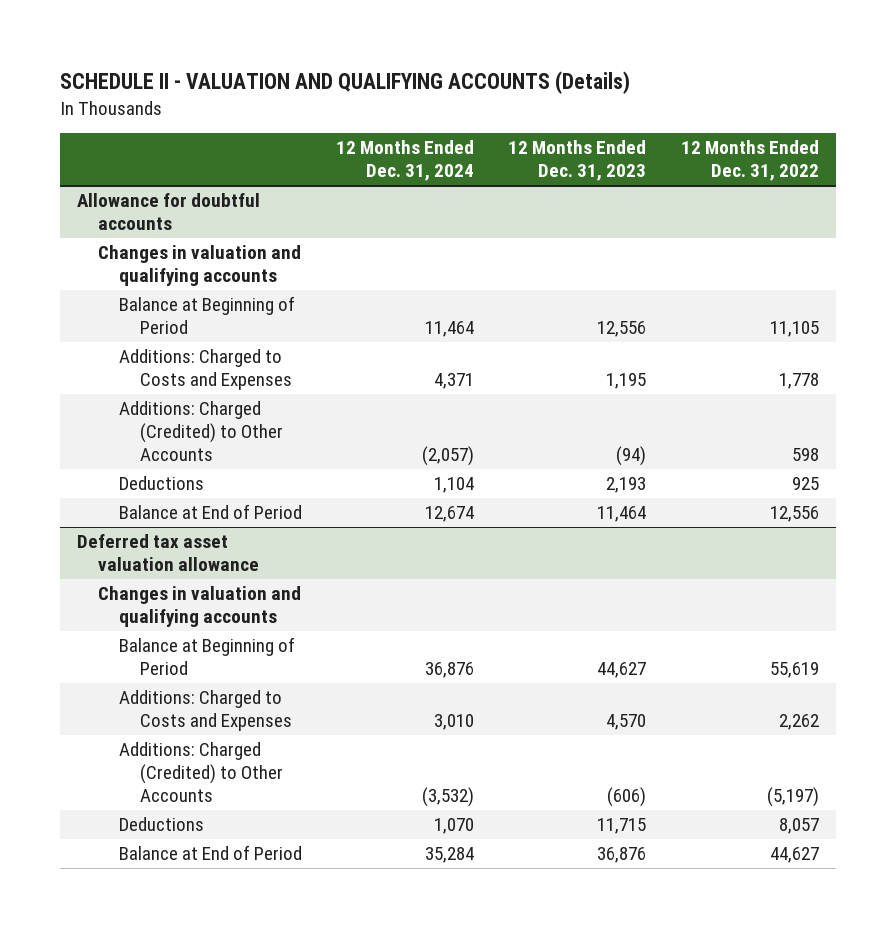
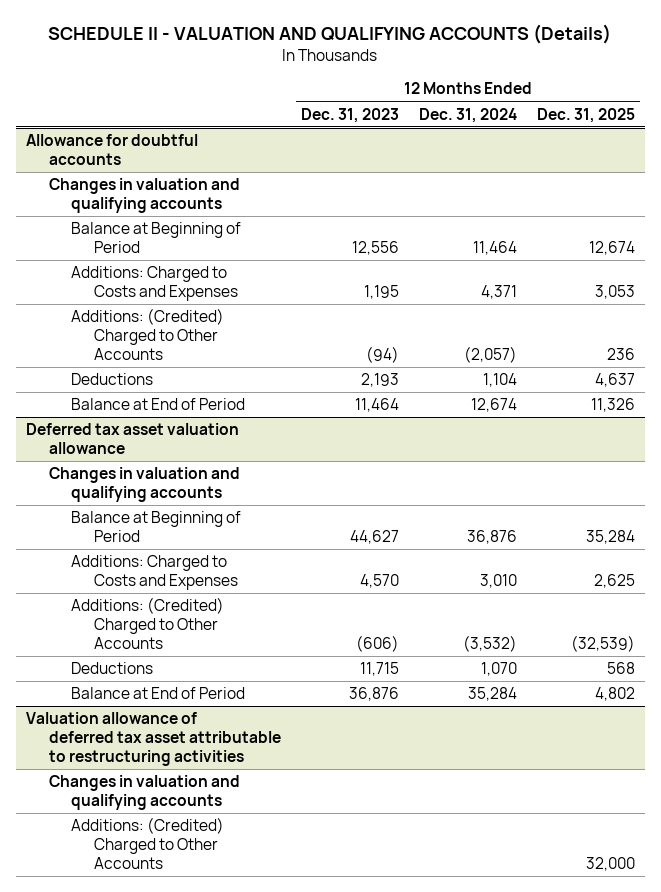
[680,140,819,182] 12 Months Ended Dec. 31, 2022 -> none
none -> [537,107,636,123] Dec. 31, 2025
[118,401,283,462] Additions: Charged (Credited) to Other Accounts -> [71,308,225,361] Additions: (Credited) Charged to Other Accounts
[118,742,283,803] Additions: Charged (Credited) to Other Accounts -> [71,597,225,650] Additions: (Credited) Charged to Other Accounts
none -> [25,712,281,767] Valuation allowance of deferred tax asset attributable to restructuring activities
none -> [48,775,240,811] Changes in valuation and qualifying accounts
none -> [71,817,225,870] Additions: (Credited) Charged to Other Accounts

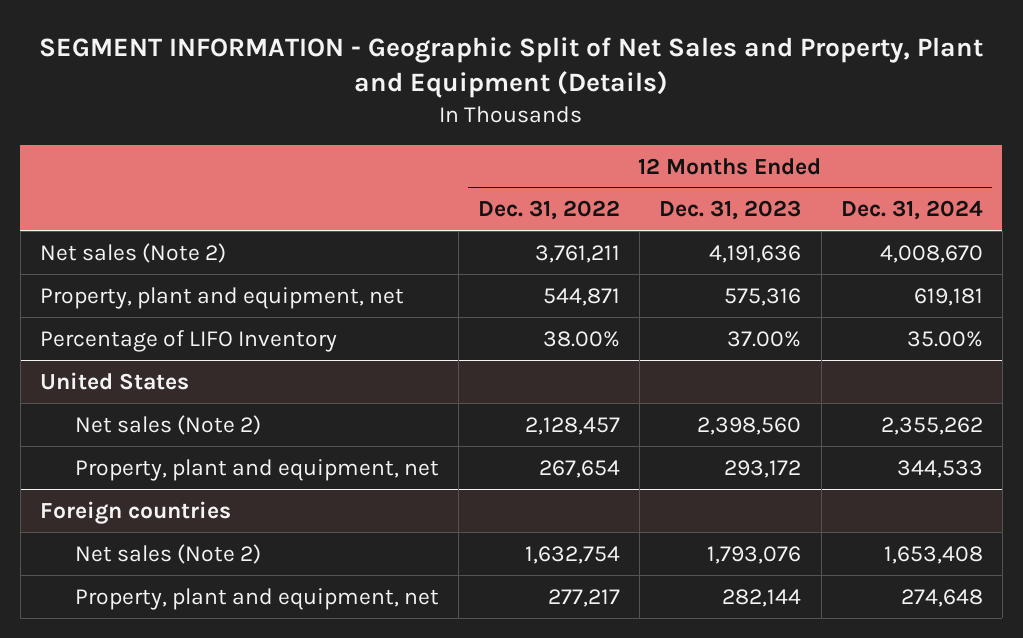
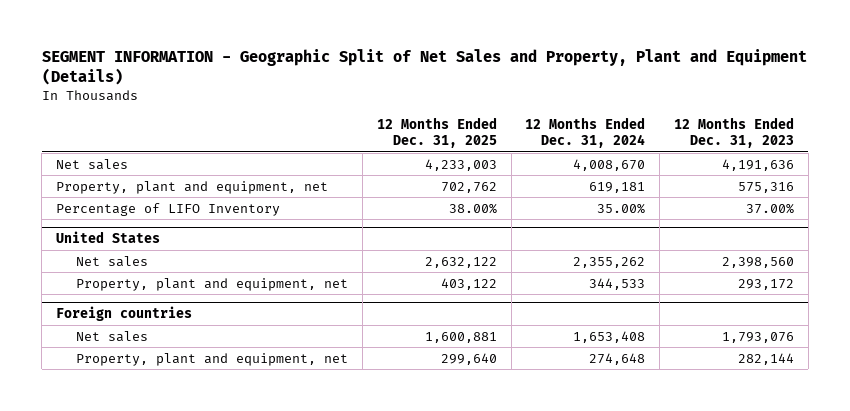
[478,200,621,221] Dec. 31, 2022 -> none
none -> [376,116,497,149] 12 Months Ended Dec. 31, 2025
[39,242,226,263] Net sales (Note 2) -> [56,158,129,170] Net sales
[74,414,261,435] Net sales (Note 2) -> [76,255,149,267] Net sales
[74,543,261,564] Net sales (Note 2) -> [76,330,149,342] Net sales

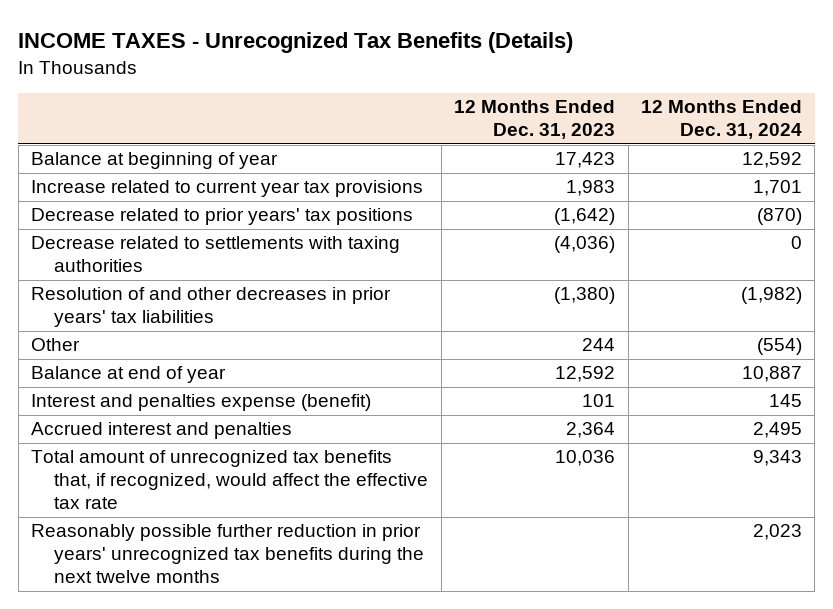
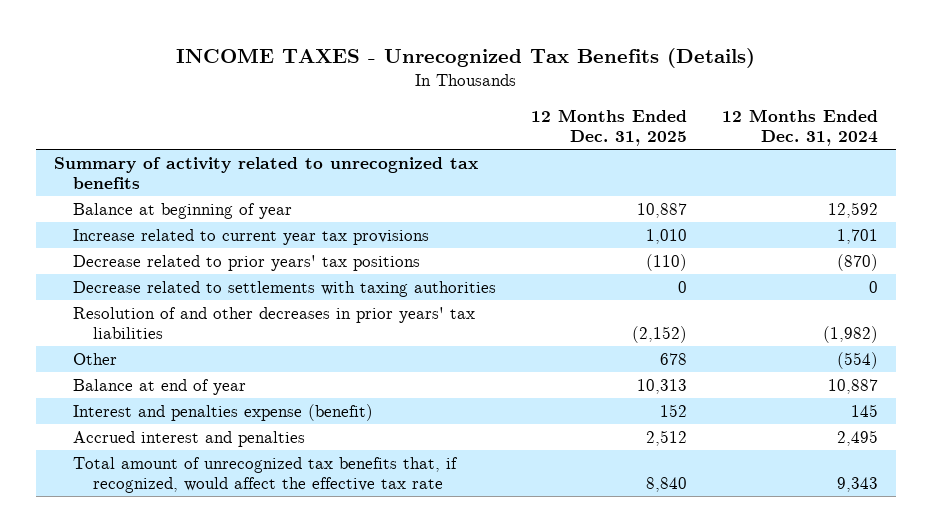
[454,100,616,140] 12 Months Ended Dec. 31, 2023 -> none
none -> [531,109,688,147] 12 Months Ended Dec. 31, 2025
none -> [53,156,478,190] Summary of activity related to unrecognized tax benefits
[31,524,425,584] Reasonably possible further reduction in prior years' unrecognized tax benefits during the next twelve months -> none

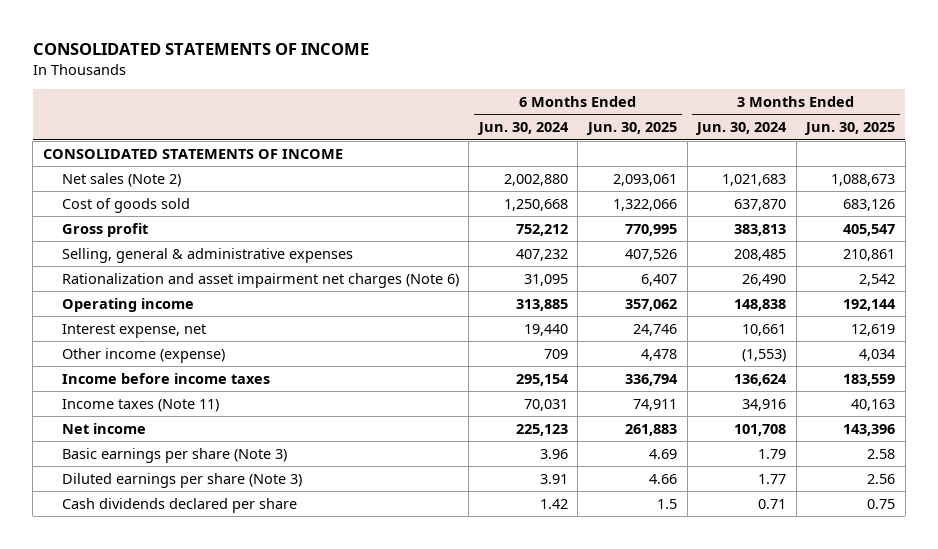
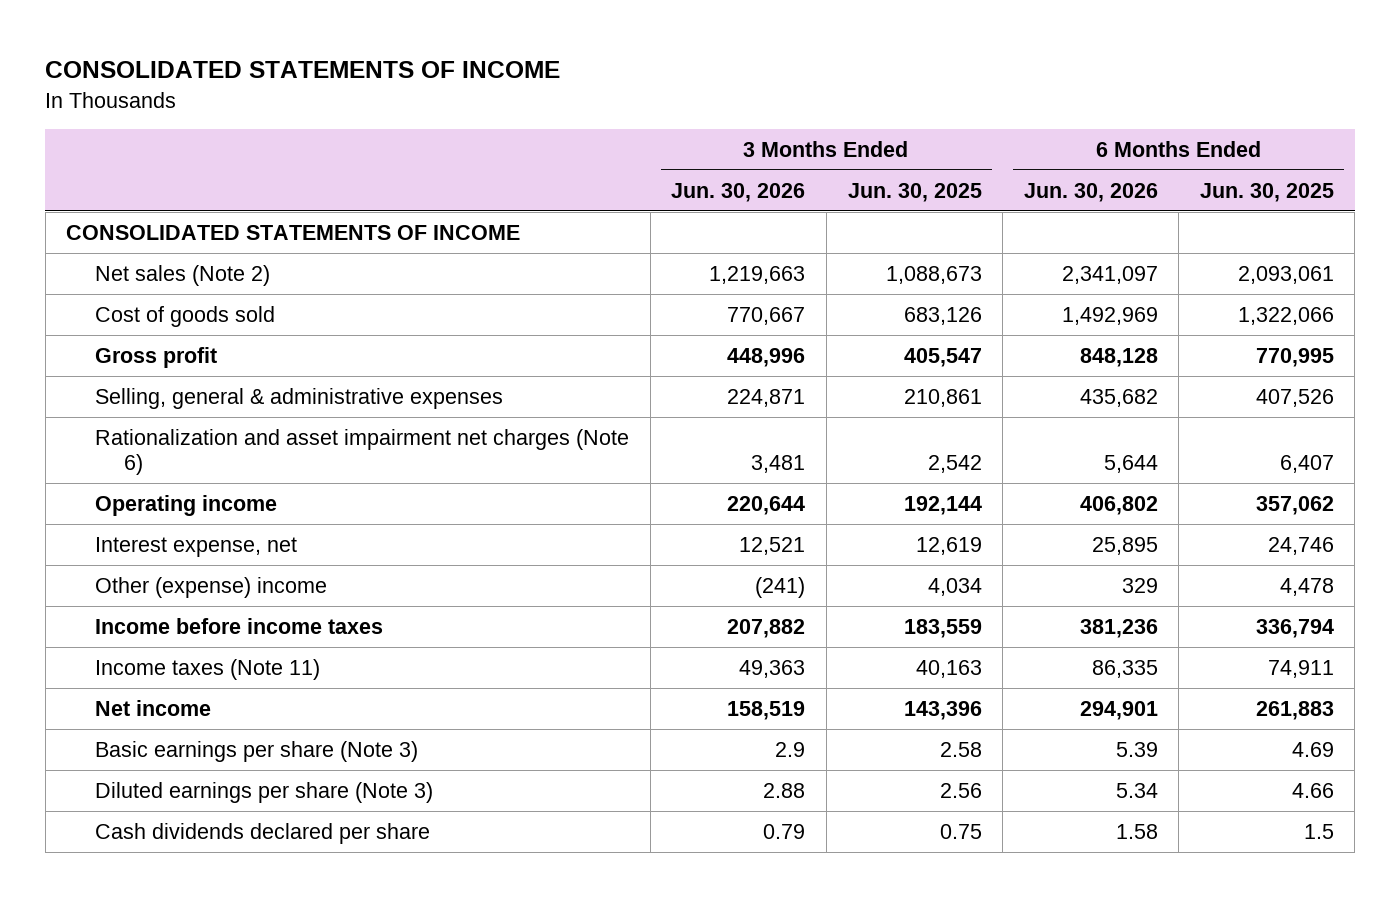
[476,122,569,136] Jun. 30, 2024 -> none
[695,122,788,136] Jun. 30, 2024 -> none
none -> [671,182,806,202] Jun. 30, 2026
none -> [1023,182,1158,202] Jun. 30, 2026
[61,347,225,363] Other income (expense) -> [95,576,328,598] Other (expense) income

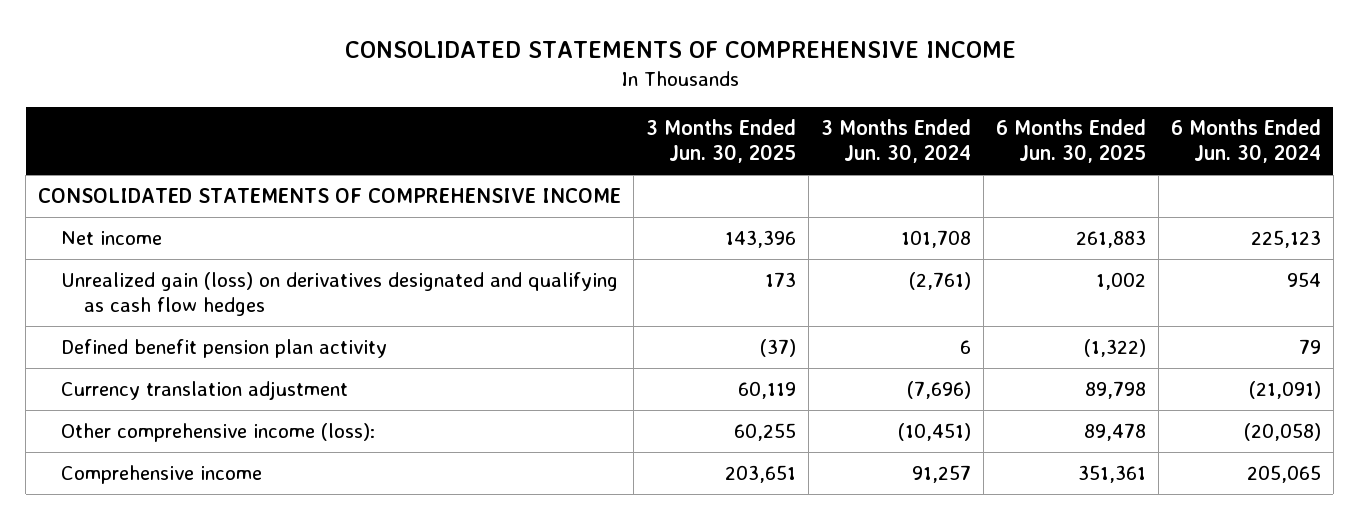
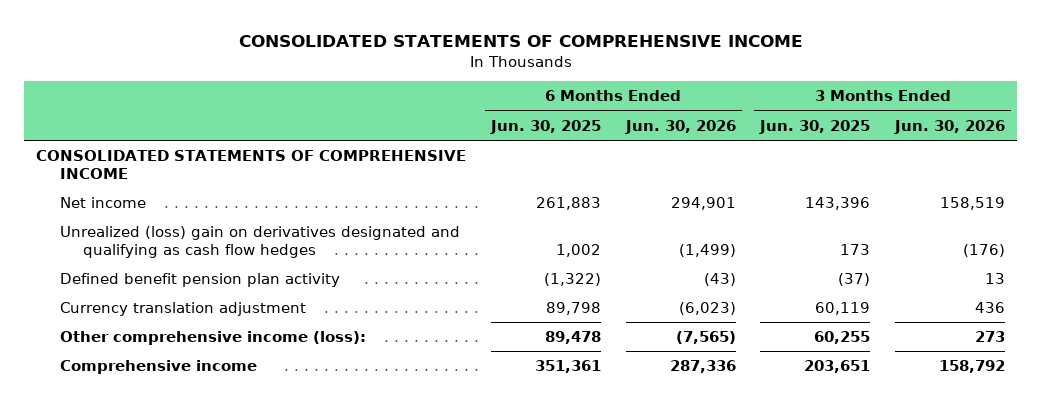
[821,119,972,164] 3 Months Ended Jun. 30, 2024 -> none
[1171,119,1322,164] 6 Months Ended Jun. 30, 2024 -> none
none -> [624,119,736,134] Jun. 30, 2026
none -> [893,119,1005,134] Jun. 30, 2026
[61,272,619,317] Unrealized gain (loss) on derivatives designated and qualifying as cash flow hedges -> [59,226,460,258] Unrealized (loss) gain on derivatives designated and qualifying as cash flow hedges

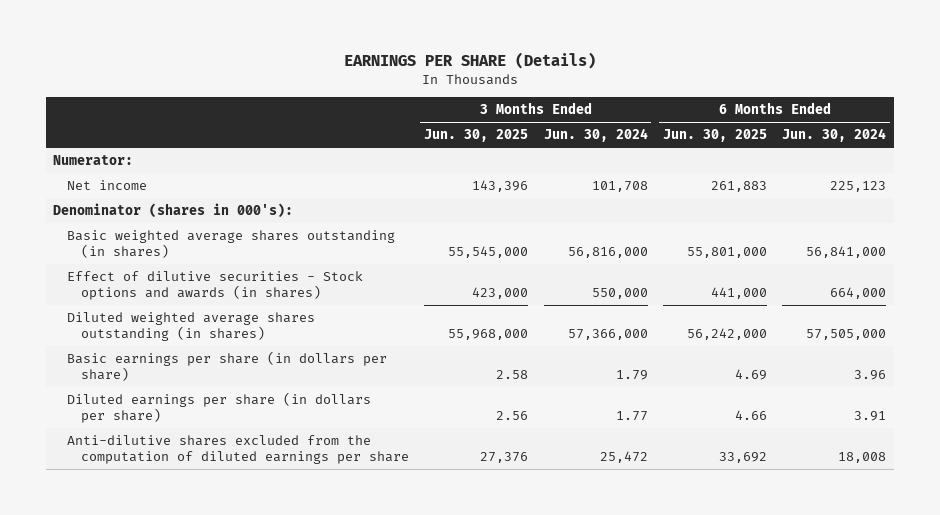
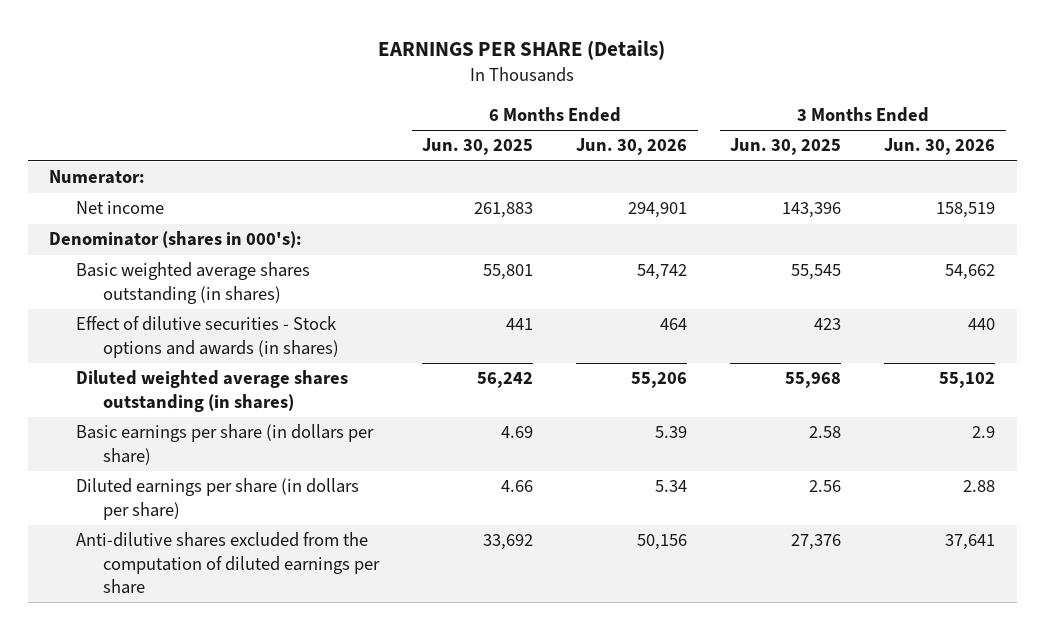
[543,128,648,143] Jun. 30, 2024 -> none
[782,128,887,143] Jun. 30, 2024 -> none
none -> [576,138,688,156] Jun. 30, 2026
none -> [884,138,996,156] Jun. 30, 2026
[448,245,529,258] 55,545,000 -> [791,264,842,281] 55,545
[686,246,767,258] 55,801,000 -> [483,264,534,281] 55,801
[472,286,529,299] 423,000 -> [814,318,842,331] 423
[710,286,767,299] 441,000 -> [506,318,534,331] 441
[448,328,529,340] 55,968,000 -> [785,372,842,389] 55,968
[686,327,767,340] 56,242,000 -> [477,372,534,389] 56,242

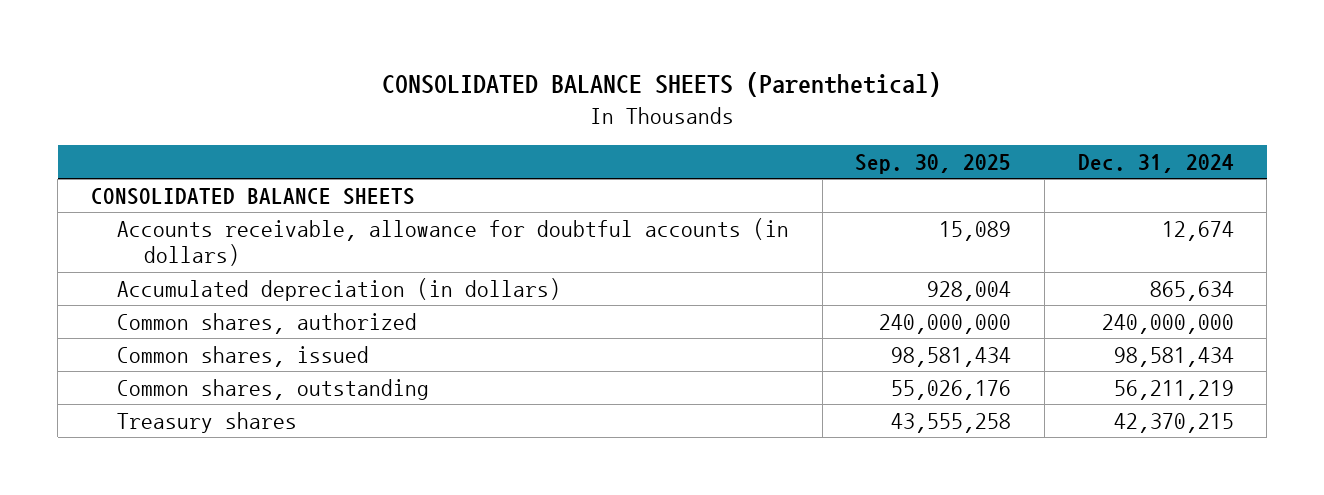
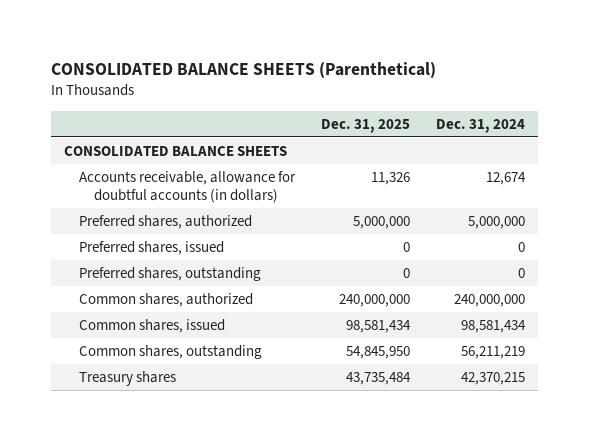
[855,153,1012,174] Sep. 30, 2025 -> none
none -> [321,118,411,133] Dec. 31, 2025
[117,277,562,301] Accumulated depreciation (in dollars) -> none
none -> [79,215,253,230] Preferred shares, authorized
none -> [79,241,225,256] Preferred shares, issued
none -> [79,267,262,282] Preferred shares, outstanding

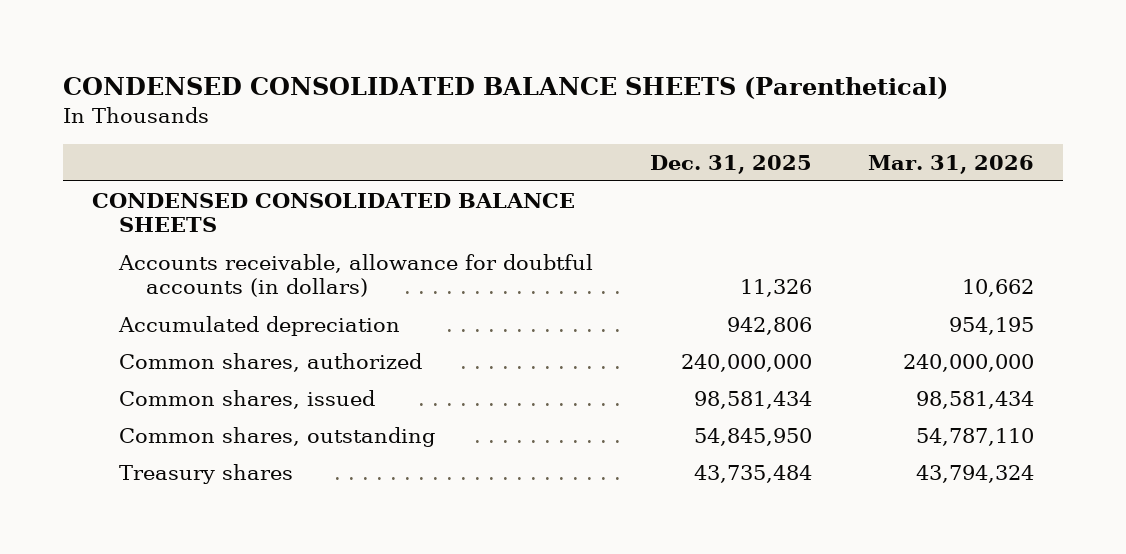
[51,61,437,78] CONSOLIDATED BALANCE SHEETS (Parenthetical) -> [63,77,949,100] CONDENSED CONSOLIDATED BALANCE SHEETS (Parenthetical)
[436,118,526,133] Dec. 31, 2024 -> none
none -> [868,154,1035,174] Mar. 31, 2026
[64,146,288,157] CONSOLIDATED BALANCE SHEETS -> [91,193,575,233] CONDENSED CONSOLIDATED BALANCE SHEETS
[79,215,253,230] Preferred shares, authorized -> none
[79,241,225,256] Preferred shares, issued -> none
[79,267,262,282] Preferred shares, outstanding -> none
none -> [118,316,401,337] Accumulated depreciation

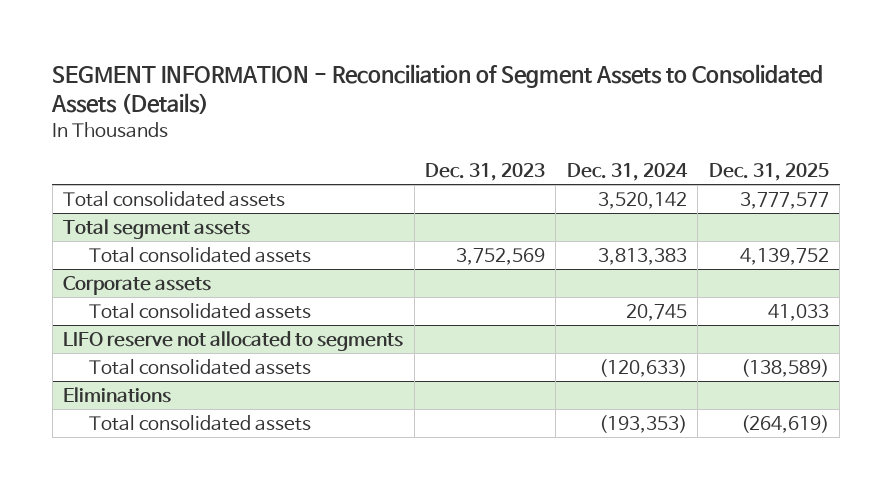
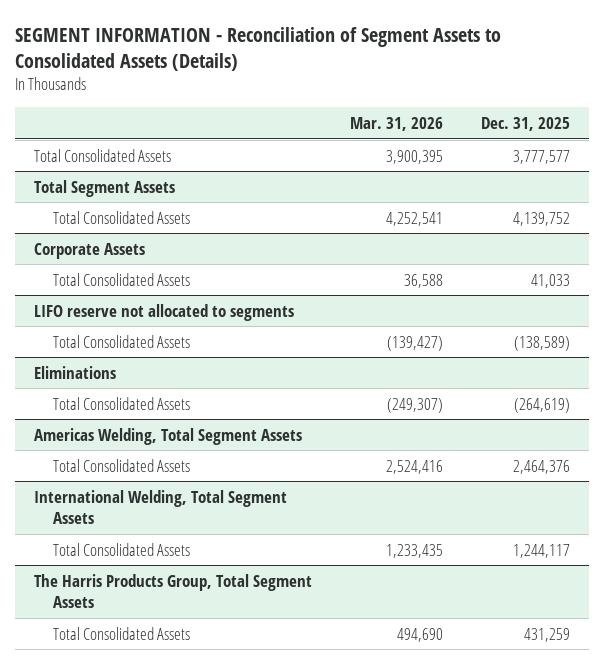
[424,163,545,182] Dec. 31, 2023 -> none
[566,163,688,182] Dec. 31, 2024 -> none
none -> [350,117,444,132] Mar. 31, 2026
[63,191,286,208] Total consolidated assets -> [34,148,172,162] Total Consolidated Assets
[63,219,251,240] Total segment assets -> [34,179,176,197] Total Segment Assets
[88,247,311,264] Total consolidated assets -> [53,210,191,224] Total Consolidated Assets
[63,276,212,296] Corporate assets -> [34,242,146,259] Corporate Assets
[88,303,311,320] Total consolidated assets -> [53,272,191,286] Total Consolidated Assets
[88,359,311,376] Total consolidated assets -> [53,334,191,348] Total Consolidated Assets
[88,415,311,432] Total consolidated assets -> [53,396,191,410] Total Consolidated Assets
none -> [34,427,303,445] Americas Welding, Total Segment Assets
none -> [53,458,191,472] Total Consolidated Assets
none -> [34,489,288,524] International Welding, Total Segment Assets
none -> [53,542,191,556] Total Consolidated Assets
none -> [34,573,313,608] The Harris Products Group, Total Segment Assets
none -> [53,626,191,640] Total Consolidated Assets

